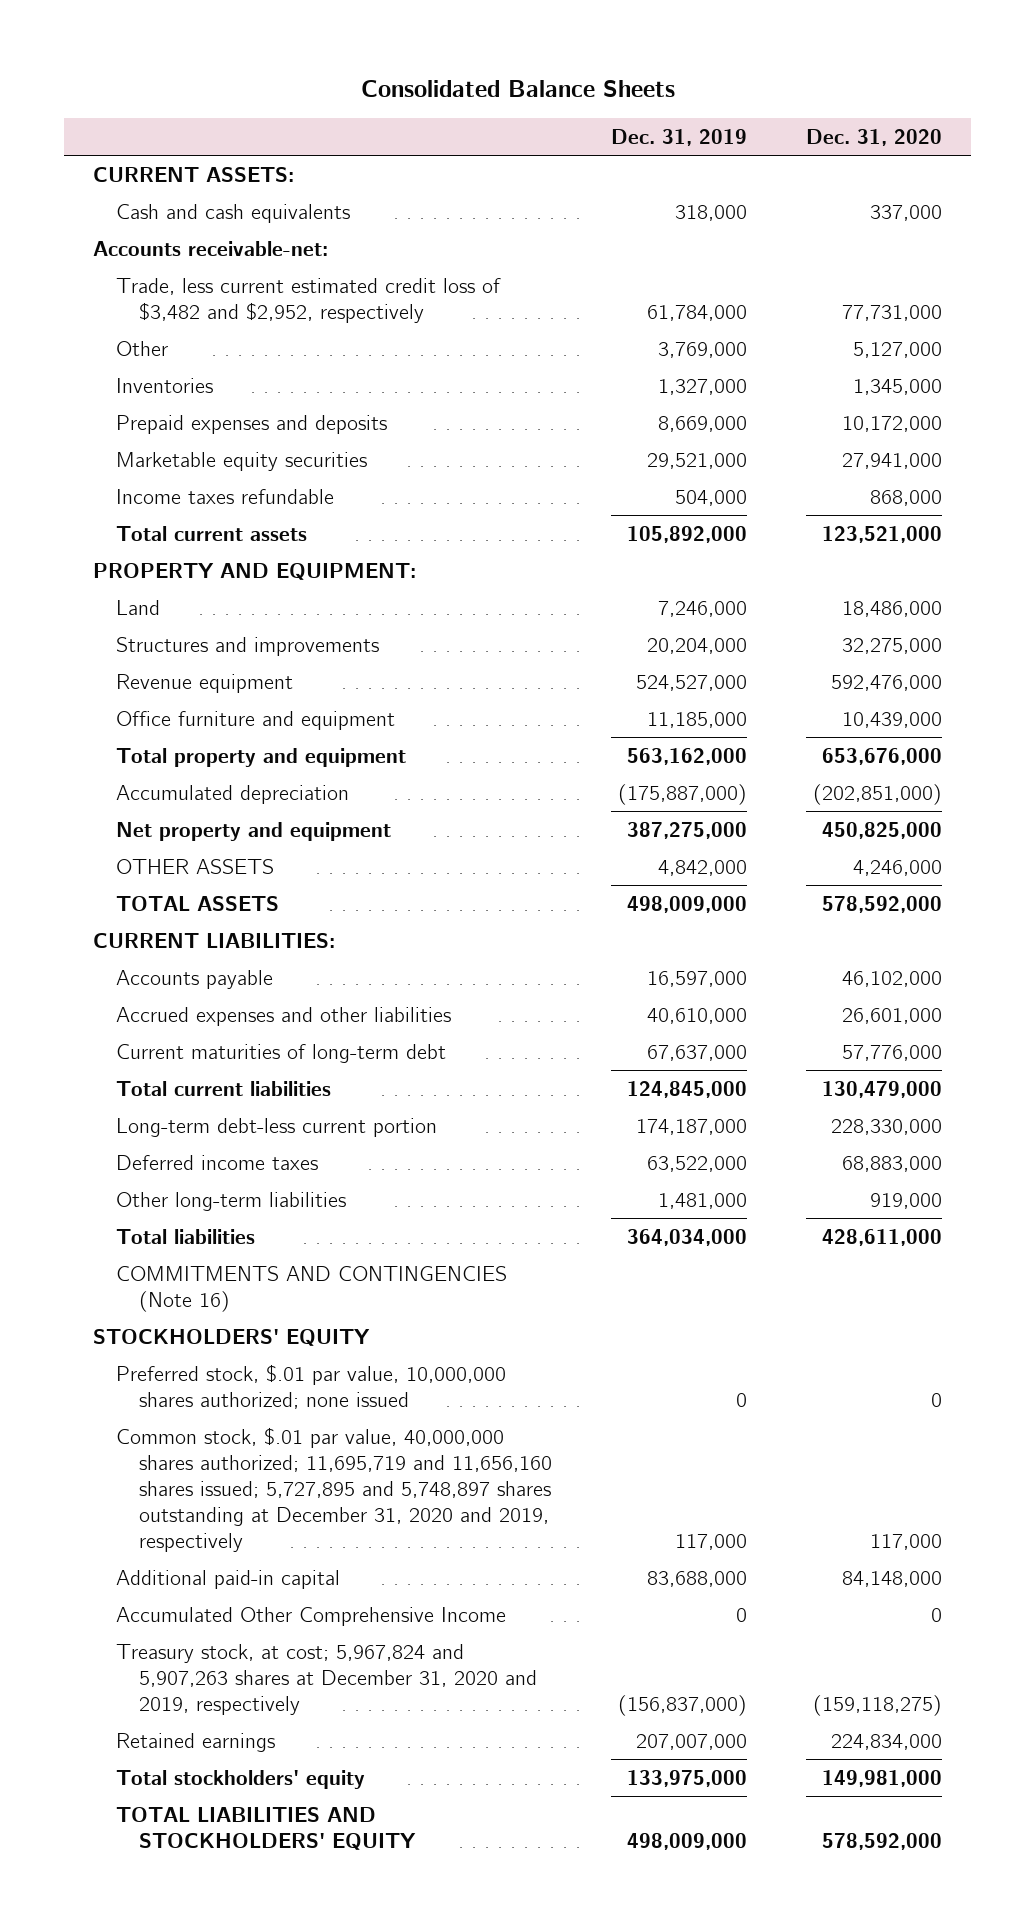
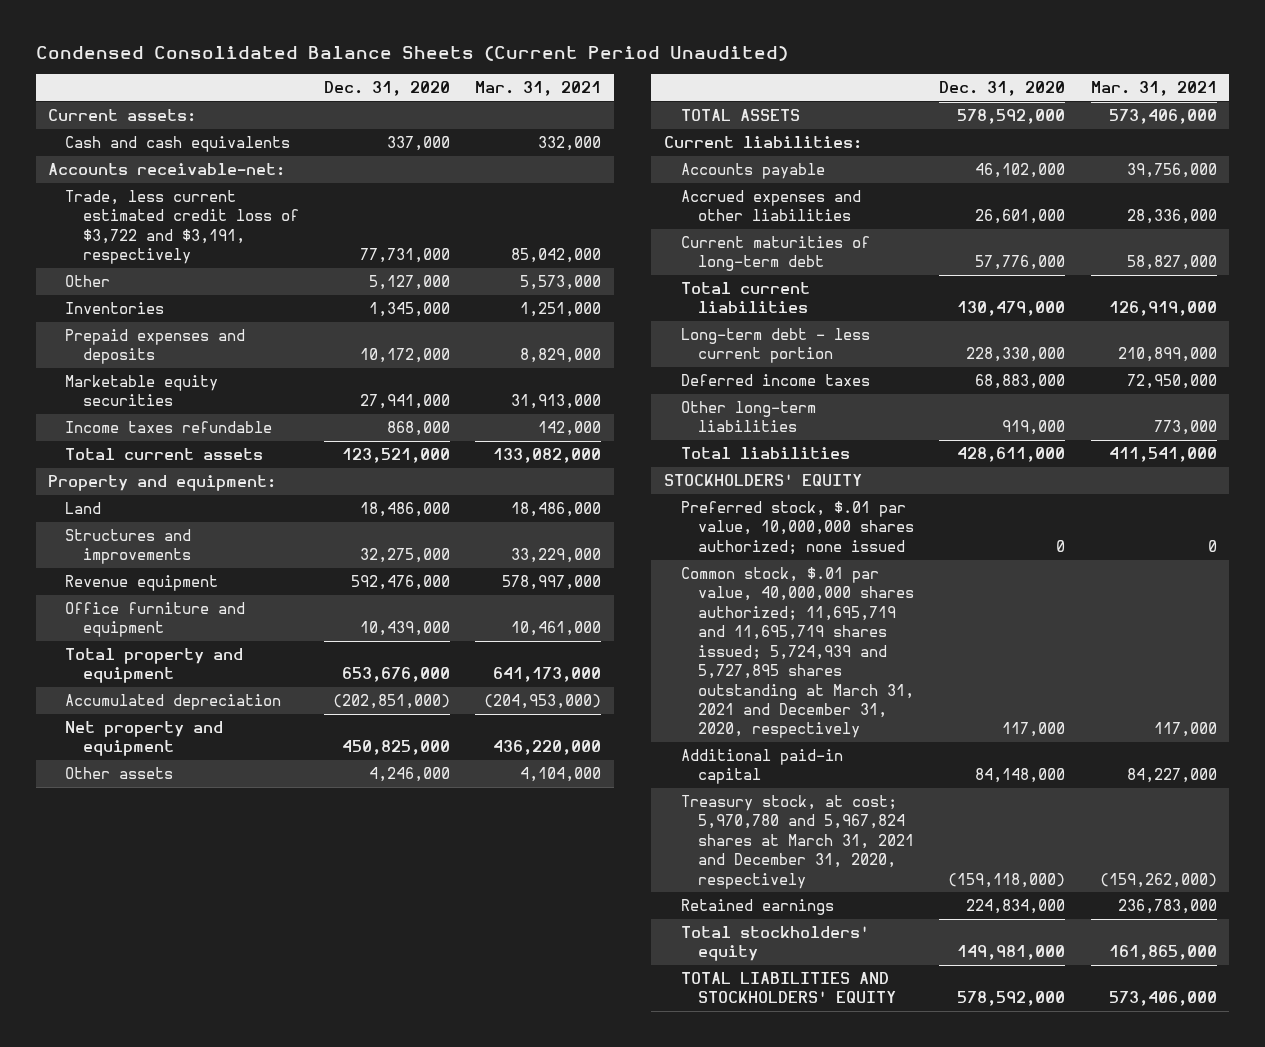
[360,79,675,97] Consolidated Balance Sheets -> [35,45,788,61] Condensed Consolidated Balance Sheets (Current Period Unaudited)
[610,128,747,146] Dec. 31, 2019 -> none
none -> [475,80,602,96] Mar. 31, 2021
[93,166,295,182] CURRENT ASSETS: -> [48,109,197,123] Current assets:
[116,277,502,323] Trade, less current estimated credit loss of $3,482 and $2,952, respectively -> [65,190,299,265] Trade, less current estimated credit loss of $3,722 and $3,191, respectively
[93,562,417,580] PROPERTY AND EQUIPMENT: -> [48,475,277,492] Property and equipment:
[116,858,275,874] OTHER ASSETS -> [65,767,174,780] Other assets
[93,932,336,948] CURRENT LIABILITIES: -> [663,136,862,150] Current liabilities:
[116,1117,438,1137] Long-term debt-less current portion -> [681,328,871,364] Long-term debt - less current portion
[116,1265,508,1312] COMMITMENTS AND CONTINGENCIES (Note 16) -> none
[116,1426,552,1552] Common stock, $.01 par value, 40,000,000 shares authorized; 11,695,719 and 11,656,160 shares issued; 5,727,895 and 5,748,897 shares outstanding at December 31, 2020 and 2019, respectively -> [681,567,915,739] Common stock, $.01 par value, 40,000,000 shares authorized; 11,695,719 and 11,695,719 shares issued; 5,724,939 and 5,727,895 shares outstanding at March 31, 2021 and December 31, 2020, respectively
[116,1606,507,1626] Accumulated Other Comprehensive Income -> none
[116,1643,537,1715] Treasury stock, at cost; 5,967,824 and 5,907,263 shares at December 31, 2020 and 2019, respectively -> [681,795,915,889] Treasury stock, at cost; 5,970,780 and 5,967,824 shares at March 31, 2021 and December 31, 2020, respectively
[812,1694,942,1716] (159,118,275) -> [948,872,1066,888] (159,118,000)

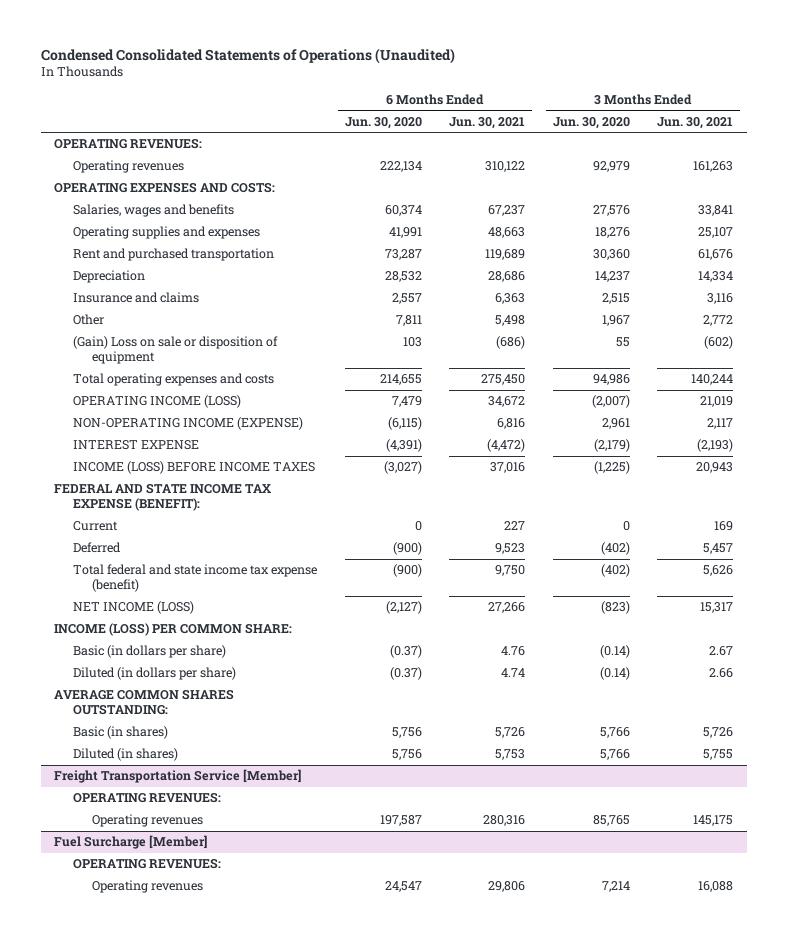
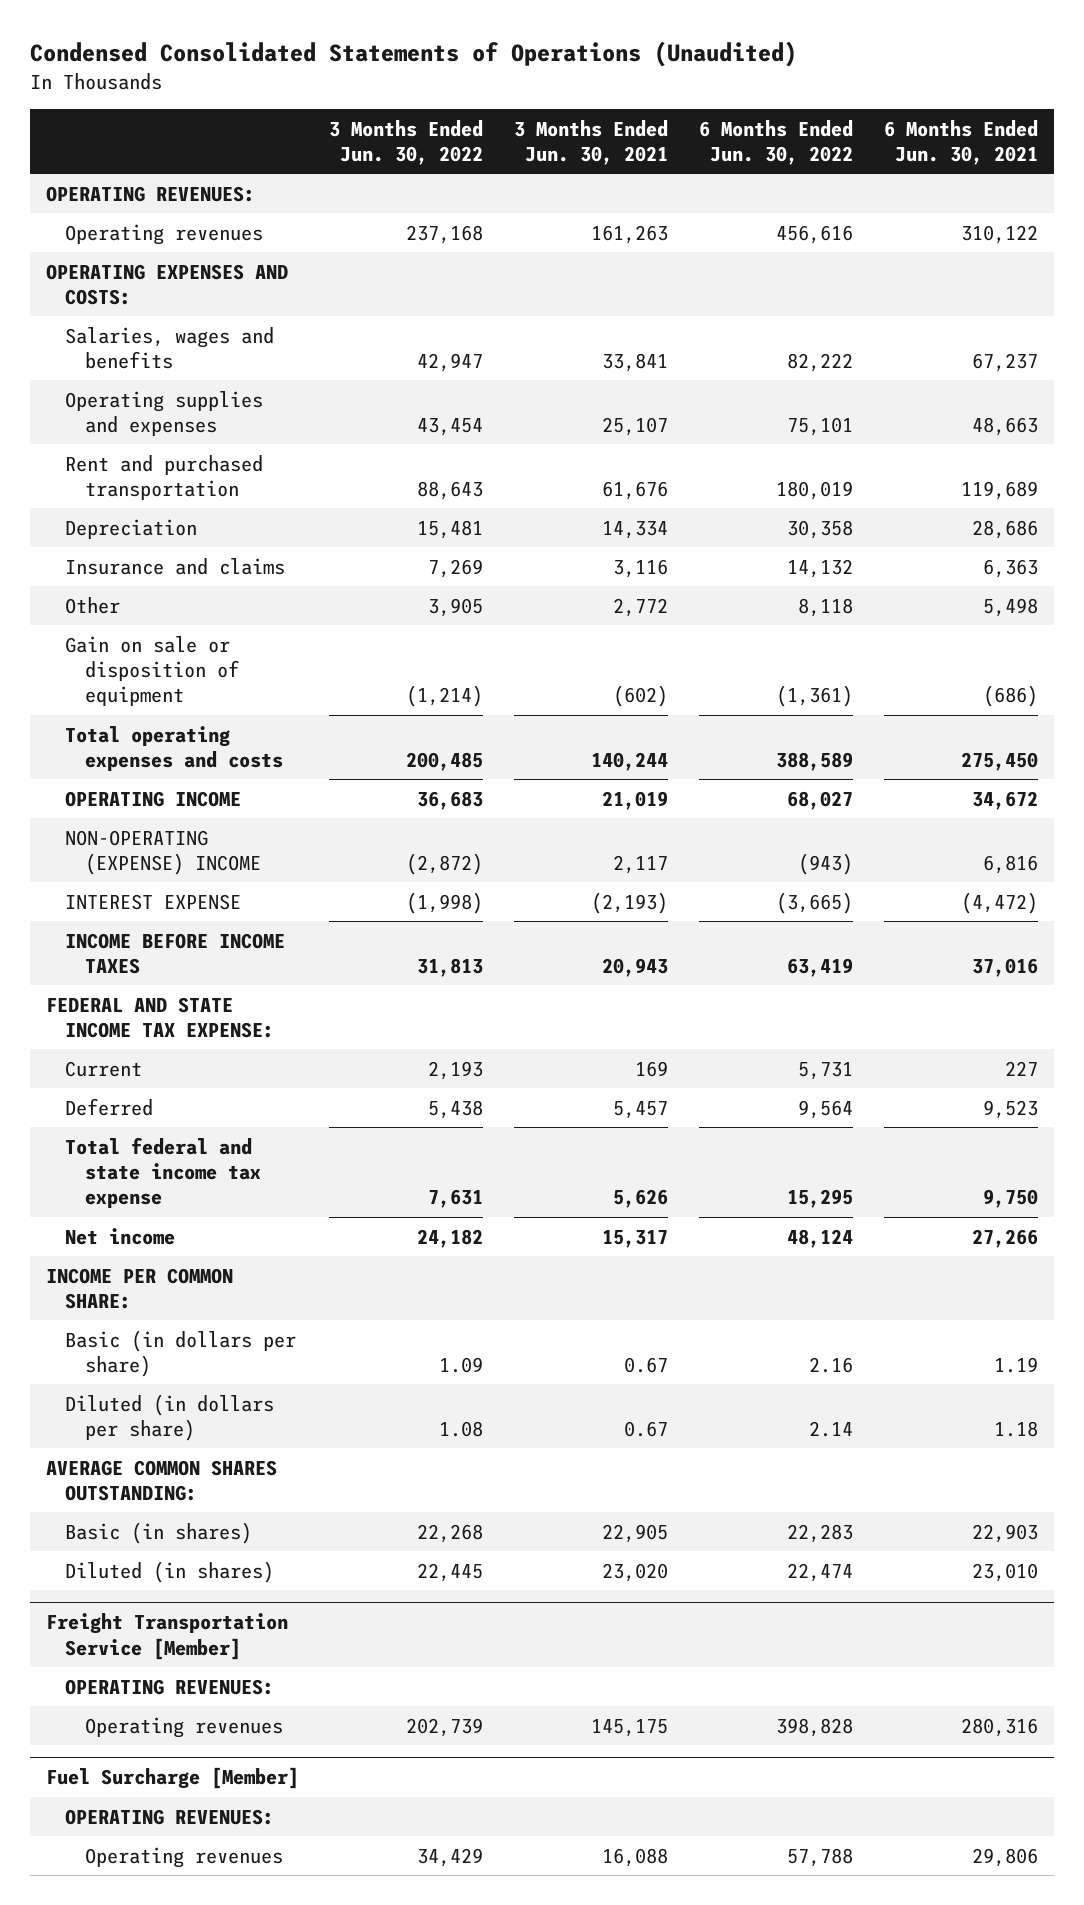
[344,116,422,129] Jun. 30, 2020 -> none
[552,116,630,129] Jun. 30, 2020 -> none
none -> [329,119,484,165] 3 Months Ended Jun. 30, 2022
none -> [699,119,854,165] 6 Months Ended Jun. 30, 2022
[73,336,279,365] (Gain) Loss on sale or disposition of equipment -> [65,635,240,707] Gain on sale or disposition of equipment
[73,395,242,409] OPERATING INCOME (LOSS) -> [65,790,242,807] OPERATING INCOME
[73,417,304,431] NON-OPERATING INCOME (EXPENSE) -> [65,829,262,875] NON-OPERATING (EXPENSE) INCOME
[73,461,316,475] INCOME (LOSS) BEFORE INCOME TAXES -> [65,932,286,974] INCOME BEFORE INCOME TAXES
[54,483,272,512] FEDERAL AND STATE INCOME TAX EXPENSE (BENEFIT): -> [45,996,275,1038] FEDERAL AND STATE INCOME TAX EXPENSE:
[73,564,318,593] Total federal and state income tax expense (benefit) -> [65,1136,262,1209] Total federal and state income tax expense
[73,601,195,615] NET INCOME (LOSS) -> [65,1227,176,1245] Net income
[54,623,293,637] INCOME (LOSS) PER COMMON SHARE: -> [45,1267,233,1309] INCOME PER COMMON SHARE:
[501,646,526,657] 4.76 -> [994,1356,1039,1373] 1.19
[709,646,734,657] 2.67 -> [624,1356,669,1373] 0.67
[501,668,526,678] 4.74 -> [994,1420,1039,1437] 1.18
[709,668,734,679] 2.66 -> [624,1420,669,1437] 0.67
[495,727,526,739] 5,726 -> [972,1523,1039,1543] 22,903
[703,727,734,739] 5,726 -> [602,1523,669,1543] 22,905
[495,749,526,761] 5,753 -> [972,1562,1039,1582] 23,010
[703,749,734,761] 5,755 -> [602,1562,669,1582] 23,020

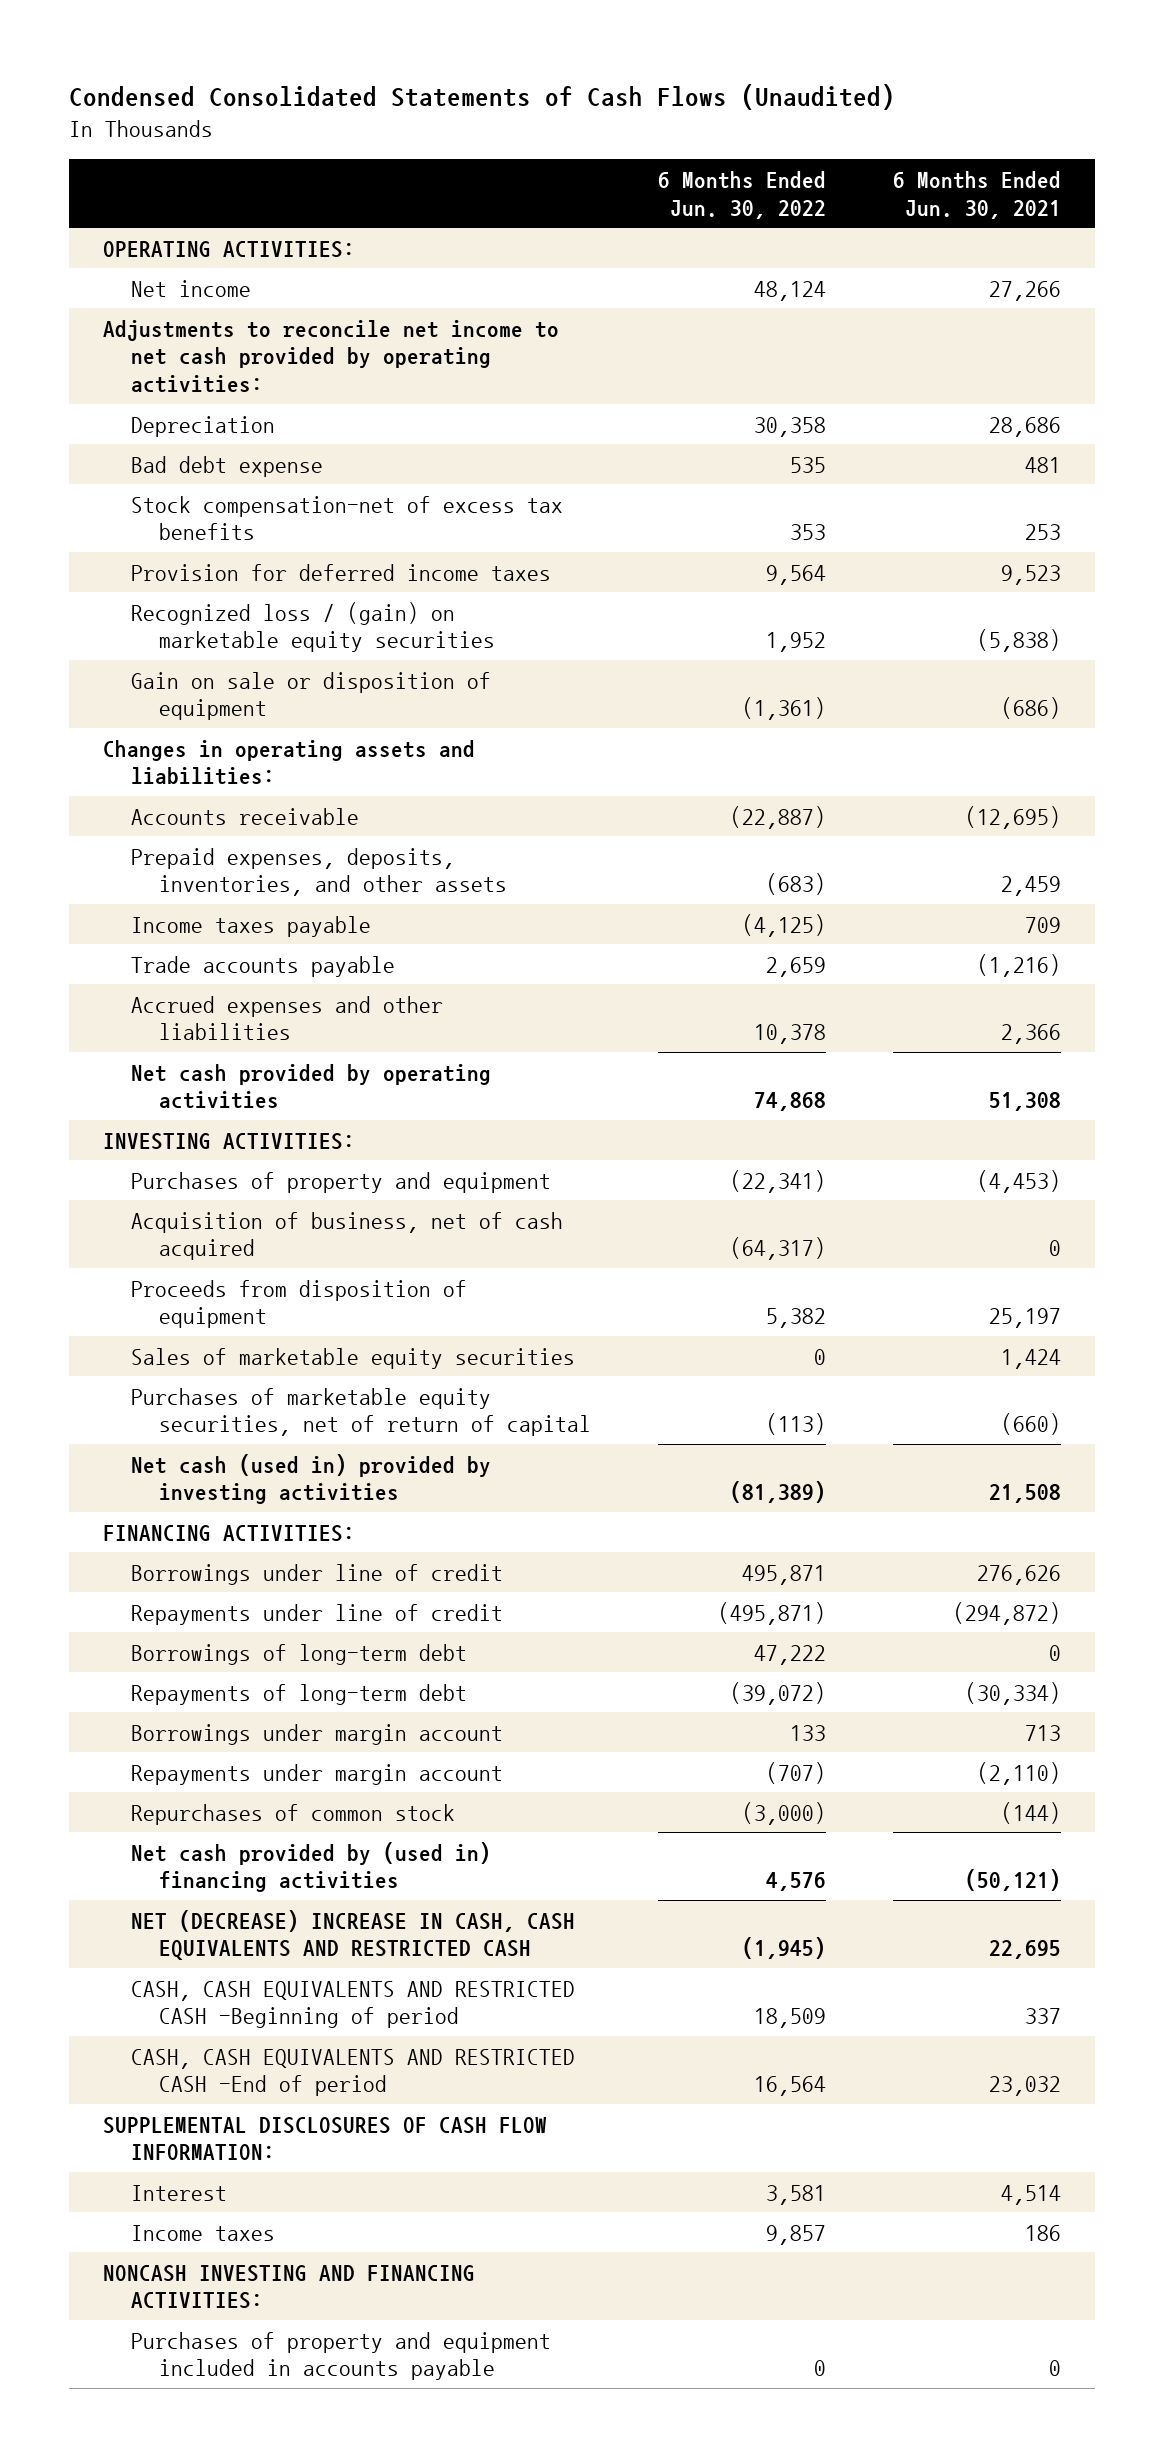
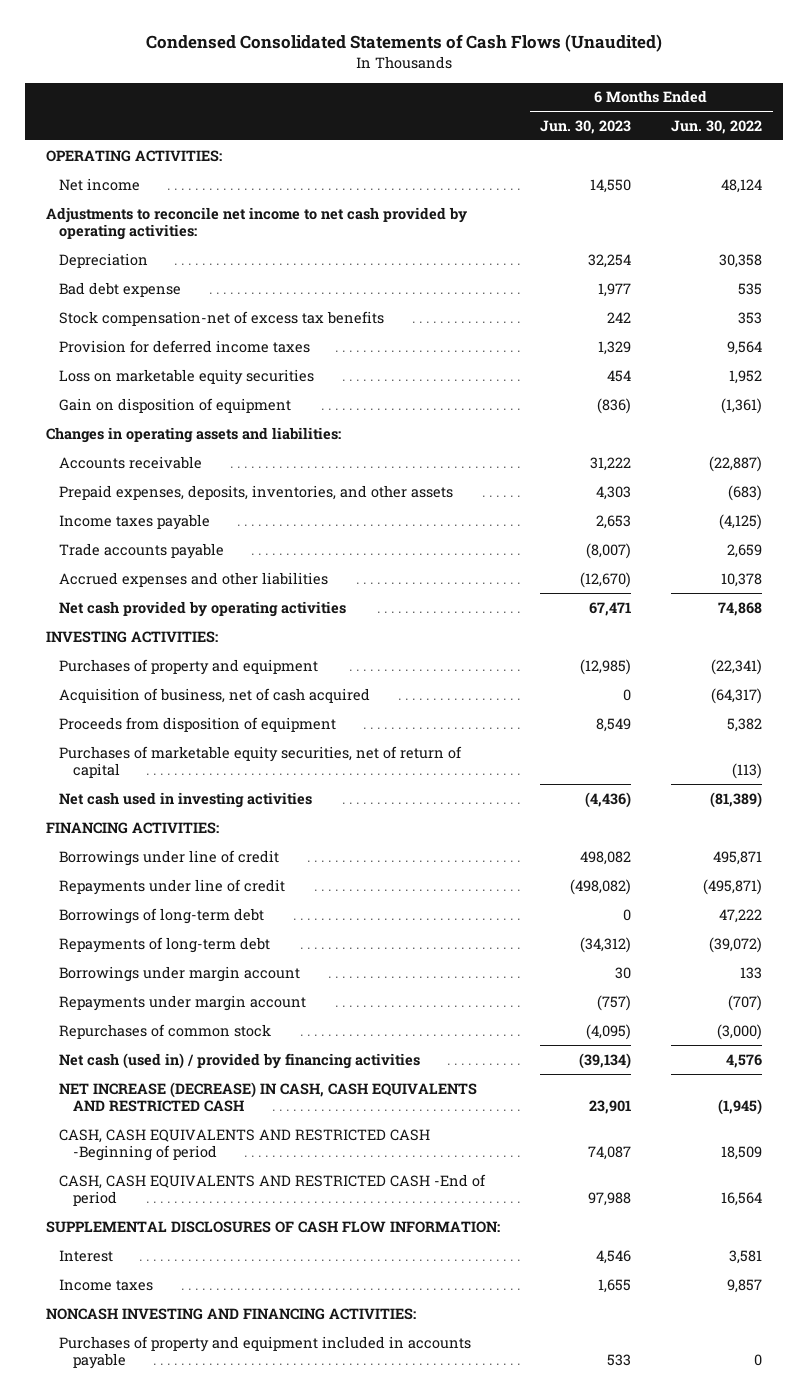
[893,170,1062,219] 6 Months Ended Jun. 30, 2021 -> none
none -> [540,119,632,134] Jun. 30, 2023
[130,601,495,653] Recognized loss / (gain) on marketable equity securities -> [59,368,315,385] Loss on marketable equity securities
[130,671,491,721] Gain on sale or disposition of equipment -> [59,397,292,413] Gain on disposition of equipment
[130,1347,575,1369] Sales of marketable equity securities -> none
[130,1453,491,1505] Net cash (used in) provided by investing activities -> [59,791,313,808] Net cash used in investing activities
[130,1841,491,1893] Net cash provided by (used in) financing activities -> [59,1052,421,1069] Net cash (used in) / provided by financing activities
[130,1909,575,1961] NET (DECREASE) INCREASE IN CASH, CASH EQUIVALENTS AND RESTRICTED CASH -> [59,1081,478,1113] NET INCREASE (DECREASE) IN CASH, CASH EQUIVALENTS AND RESTRICTED CASH

